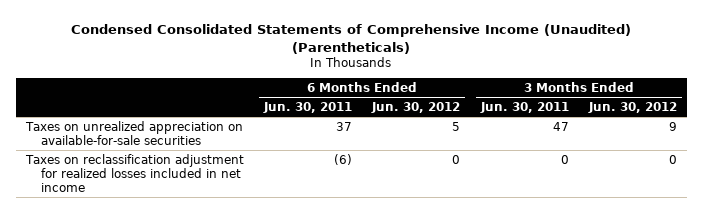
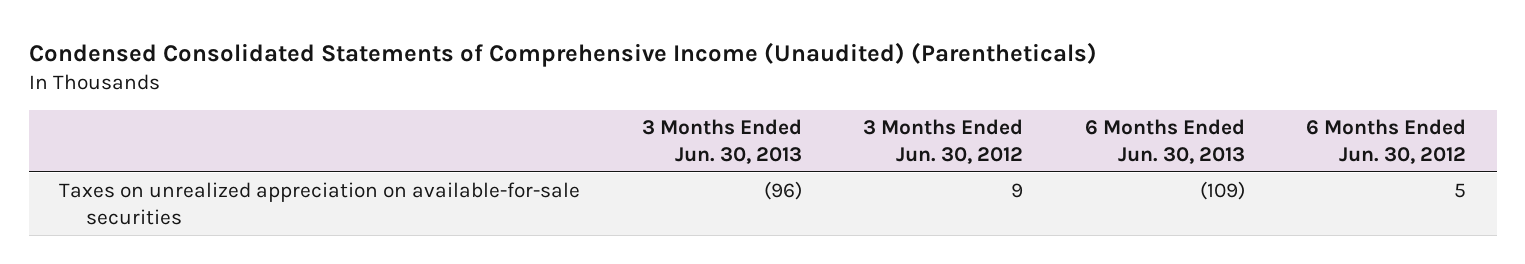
[263,101,353,113] Jun. 30, 2011 -> none
[479,101,569,113] Jun. 30, 2011 -> none
none -> [641,119,802,164] 3 Months Ended Jun. 30, 2013
none -> [1084,119,1245,164] 6 Months Ended Jun. 30, 2013
[25,153,245,192] Taxes on reclassification adjustment for realized losses included in net income -> none

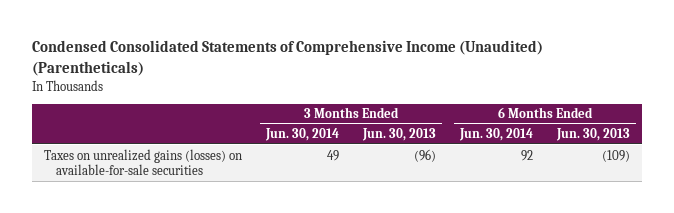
[863,119,1024,164] 3 Months Ended Jun. 30, 2012 -> none
[1305,119,1466,164] 6 Months Ended Jun. 30, 2012 -> none
none -> [265,128,340,142] Jun. 30, 2014
none -> [459,128,534,142] Jun. 30, 2014
[59,182,581,225] Taxes on unrealized appreciation on available-for-sale securities -> [44,148,243,176] Taxes on unrealized gains (losses) on available-for-sale securities

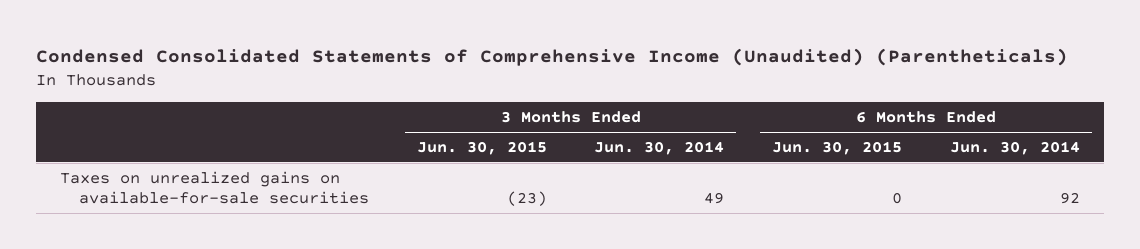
[362,128,437,142] Jun. 30, 2013 -> none
[555,128,630,142] Jun. 30, 2013 -> none
none -> [416,140,547,155] Jun. 30, 2015
none -> [772,140,903,155] Jun. 30, 2015
[44,148,243,176] Taxes on unrealized gains (losses) on available-for-sale securities -> [59,170,369,205] Taxes on unrealized gains on available-for-sale securities

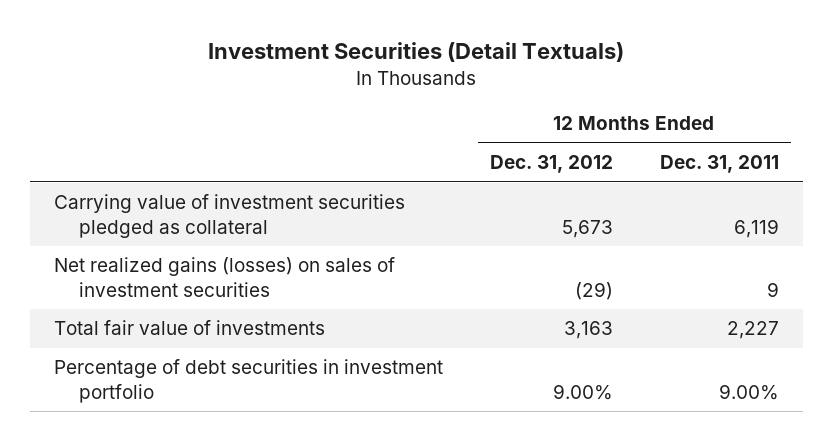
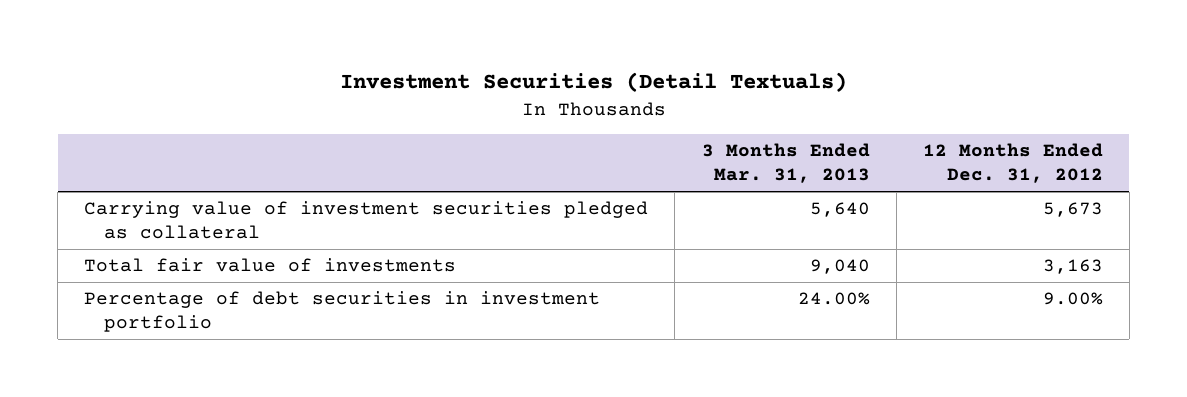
[660,155,780,174] Dec. 31, 2011 -> none
none -> [701,143,870,184] 3 Months Ended Mar. 31, 2013
[53,257,395,297] Net realized gains (losses) on sales of investment securities -> none

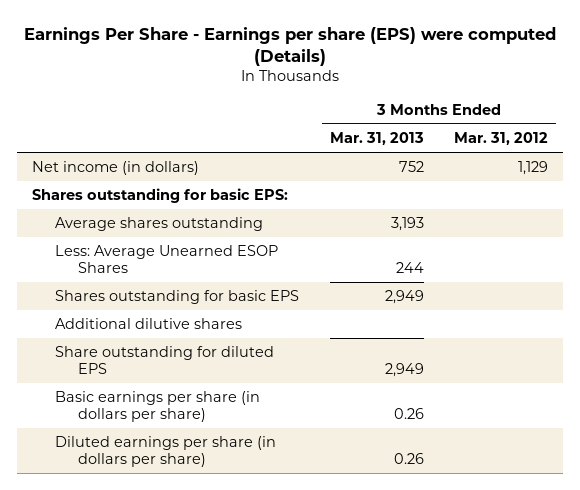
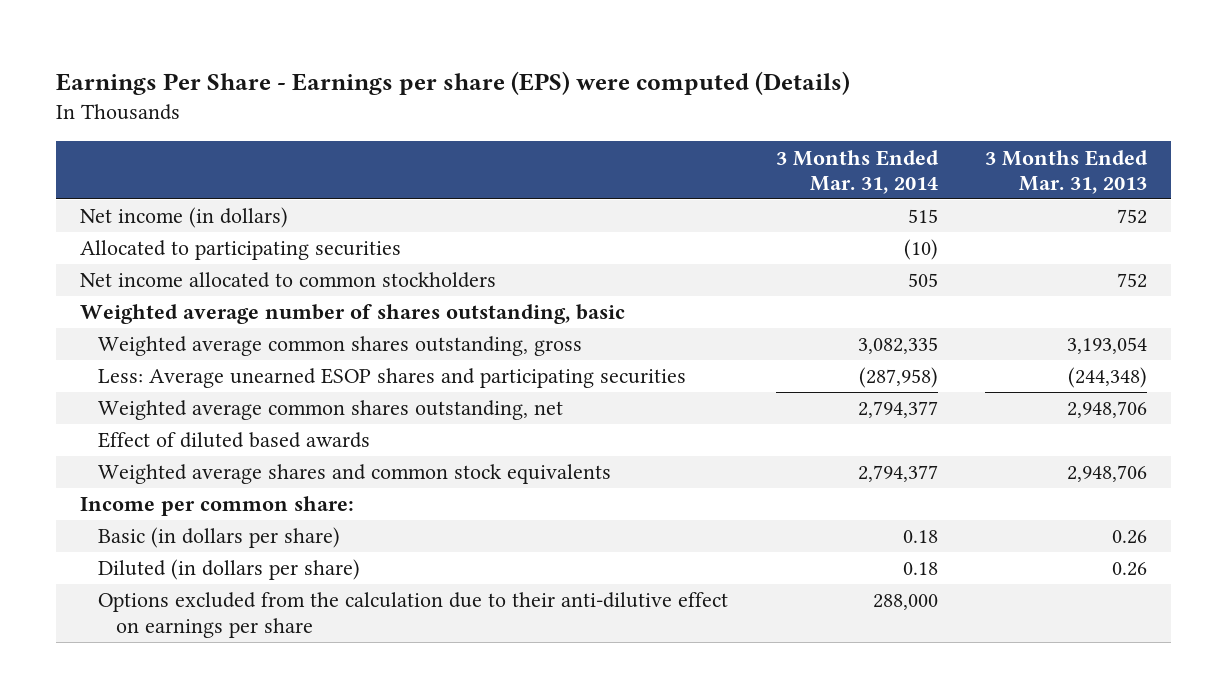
[454,132,549,146] Mar. 31, 2012 -> none
none -> [775,149,939,194] 3 Months Ended Mar. 31, 2014
[55,318,243,330] Additional dilutive shares -> none
[55,346,275,375] Share outstanding for diluted EPS -> none
none -> [79,240,401,261] Allocated to participating securities
none -> [79,272,496,289] Net income allocated to common stockholders
[32,188,289,204] Shares outstanding for basic EPS: -> [79,304,625,325] Weighted average number of shares outstanding, basic
[55,217,264,232] Average shares outstanding -> [98,336,583,357] Weighted average common shares outstanding, gross
[390,217,424,232] 3,193 -> [1067,337,1148,355] 3,193,054
[55,245,279,274] Less: Average Unearned ESOP Shares -> [98,368,687,389] Less: Average unearned ESOP shares and participating securities
[395,262,424,274] 244 -> [1068,367,1148,389] (244,348)
[55,290,300,305] Shares outstanding for basic EPS -> [98,400,564,421] Weighted average common shares outstanding, net
[384,290,424,305] 2,949 -> [1067,401,1148,419] 2,948,706
none -> [98,432,371,449] Effect of diluted based awards
none -> [98,464,612,485] Weighted average shares and common stock equivalents
none -> [79,496,354,517] Income per common share:
[55,391,261,423] Basic earnings per share (in dollars per share) -> [98,527,341,549] Basic (in dollars per share)
[55,436,277,468] Diluted earnings per share (in dollars per share) -> [98,559,361,581] Diluted (in dollars per share)
none -> [98,592,729,638] Options excluded from the calculation due to their anti-dilutive effect on earnings per share

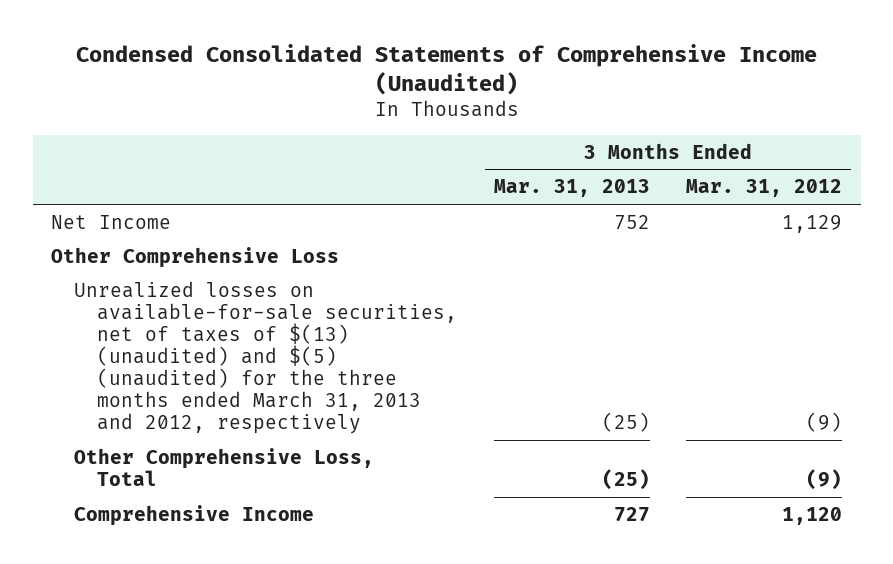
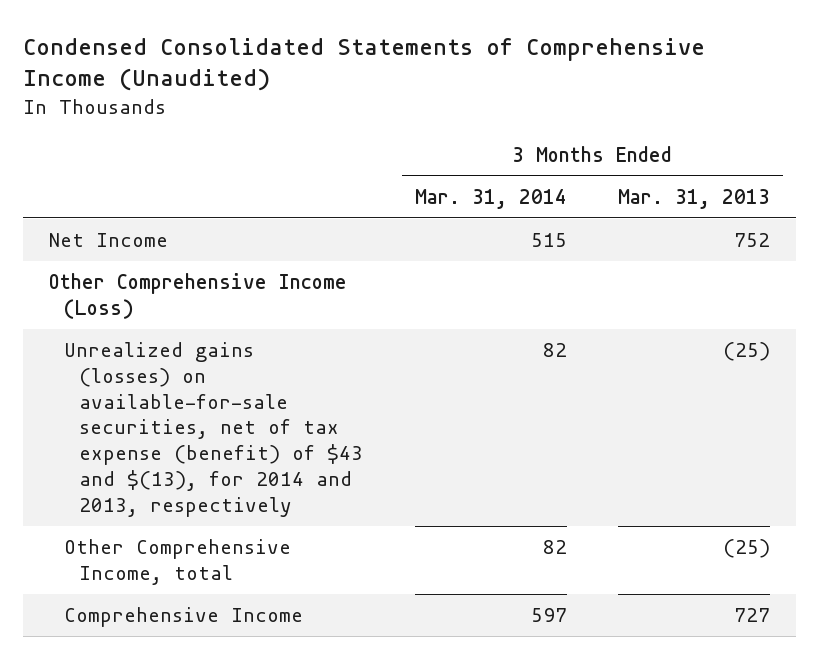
[686,179,843,198] Mar. 31, 2012 -> none
none -> [414,188,567,209] Mar. 31, 2014
[50,246,339,268] Other Comprehensive Loss -> [49,272,348,319] Other Comprehensive Income (Loss)
[73,280,458,435] Unrealized losses on available-for-sale securities, net of taxes of $(13) (unaudited) and $(5) (unaudited) for the three months ended March 31, 2013 and 2012, respectively -> [64,341,364,517] Unrealized gains (losses) on available-for-sale securities, net of tax expense (benefit) of $43 and $(13), for 2014 and 2013, respectively
[73,447,374,486] Other Comprehensive Loss, Total -> [64,538,292,585] Other Comprehensive Income, total

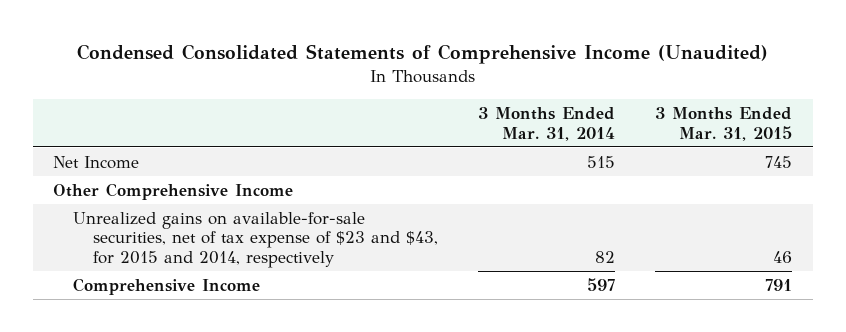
[618,188,771,209] Mar. 31, 2013 -> none
none -> [655,106,793,141] 3 Months Ended Mar. 31, 2015
[64,538,292,585] Other Comprehensive Income, total -> none
[49,272,348,319] Other Comprehensive Income (Loss) -> [53,182,294,200] Other Comprehensive Income
[64,341,364,517] Unrealized gains (losses) on available-for-sale securities, net of tax expense (benefit) of $43 and $(13), for 2014 and 2013, respectively -> [72,211,438,269] Unrealized gains on available-for-sale securities, net of tax expense of $23 and $43, for 2015 and 2014, respectively

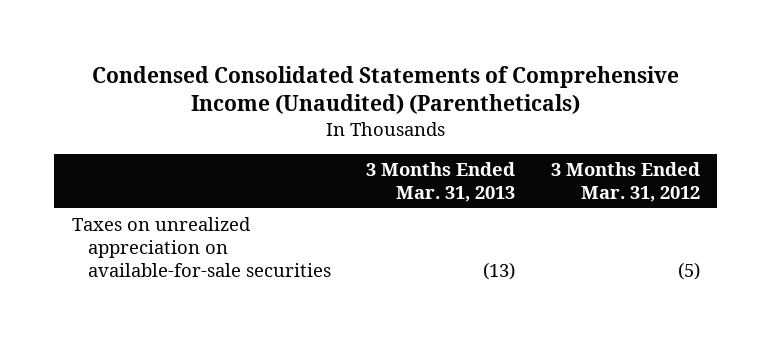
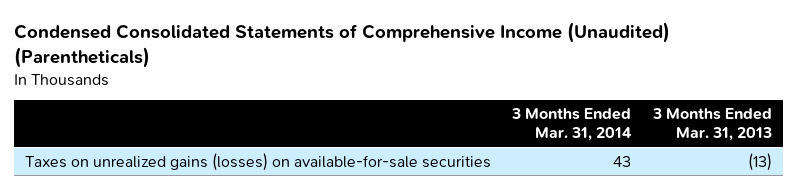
[550,162,700,203] 3 Months Ended Mar. 31, 2012 -> none
none -> [511,108,633,142] 3 Months Ended Mar. 31, 2014
[71,216,332,278] Taxes on unrealized appreciation on available-for-sale securities -> [24,153,491,172] Taxes on unrealized gains (losses) on available-for-sale securities

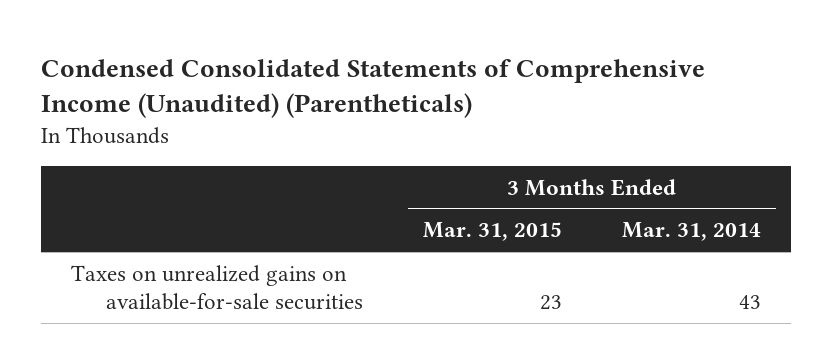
[652,108,773,142] 3 Months Ended Mar. 31, 2013 -> none
none -> [423,222,563,242] Mar. 31, 2015
[24,153,491,172] Taxes on unrealized gains (losses) on available-for-sale securities -> [70,264,364,311] Taxes on unrealized gains on available-for-sale securities

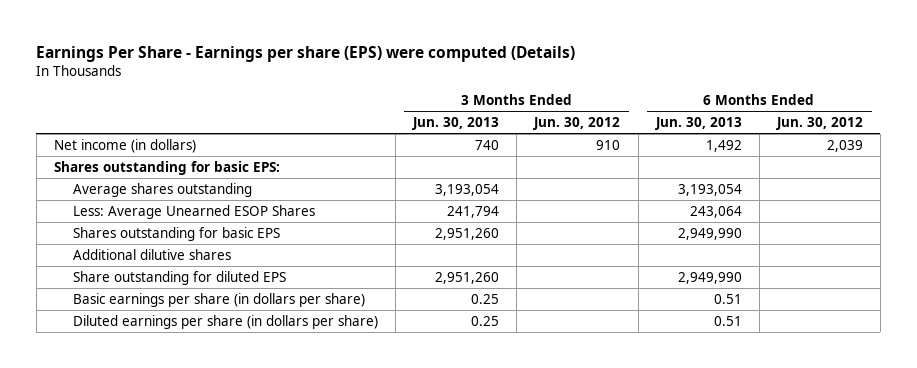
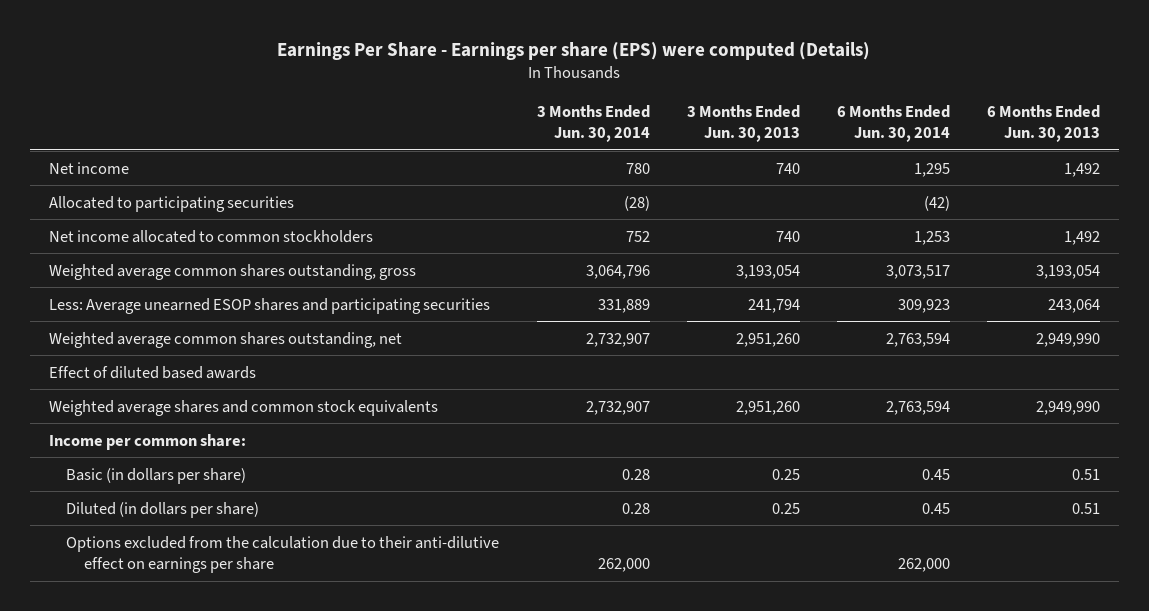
[533,117,621,131] Jun. 30, 2012 -> none
[775,117,863,131] Jun. 30, 2012 -> none
none -> [536,104,650,143] 3 Months Ended Jun. 30, 2014
none -> [836,104,950,143] 6 Months Ended Jun. 30, 2014
[53,160,280,175] Shares outstanding for basic EPS: -> none
[72,248,231,260] Additional dilutive shares -> none
[53,138,196,153] Net income (in dollars) -> [48,161,129,174] Net income
none -> [48,195,294,212] Allocated to participating securities
none -> [48,229,373,243] Net income allocated to common stockholders
[72,182,252,197] Average shares outstanding -> [48,263,416,280] Weighted average common shares outstanding, gross
[72,204,315,219] Less: Average Unearned ESOP Shares -> [48,297,490,314] Less: Average unearned ESOP shares and participating securities
[72,226,280,241] Shares outstanding for basic EPS -> [48,331,402,348] Weighted average common shares outstanding, net
none -> [48,365,256,379] Effect of diluted based awards
[72,270,286,285] Share outstanding for diluted EPS -> [48,399,438,416] Weighted average shares and common stock equivalents
none -> [48,433,246,450] Income per common share:
[72,292,365,307] Basic earnings per share (in dollars per share) -> [66,467,247,484] Basic (in dollars per share)
[72,314,378,329] Diluted earnings per share (in dollars per share) -> [66,501,260,518] Diluted (in dollars per share)
none -> [66,535,500,573] Options excluded from the calculation due to their anti-dilutive effect on earnings per share

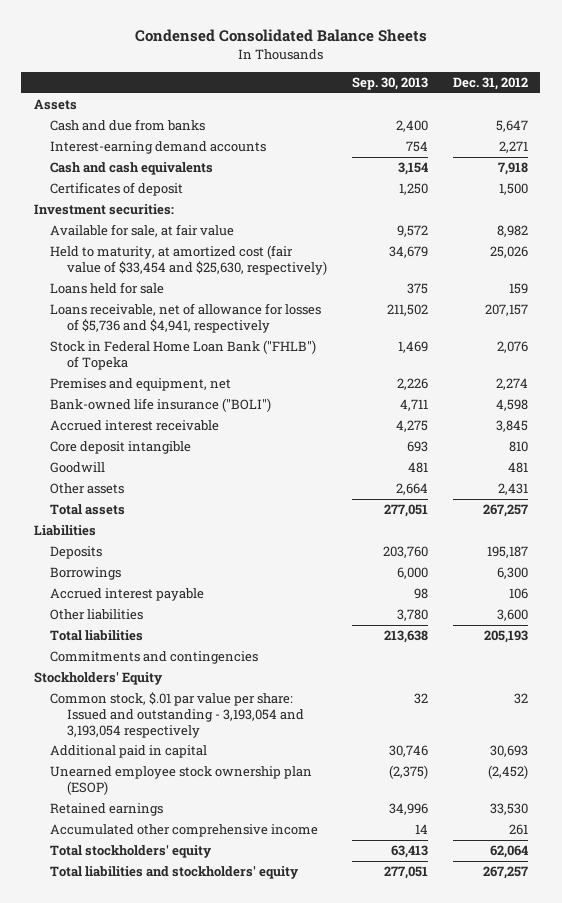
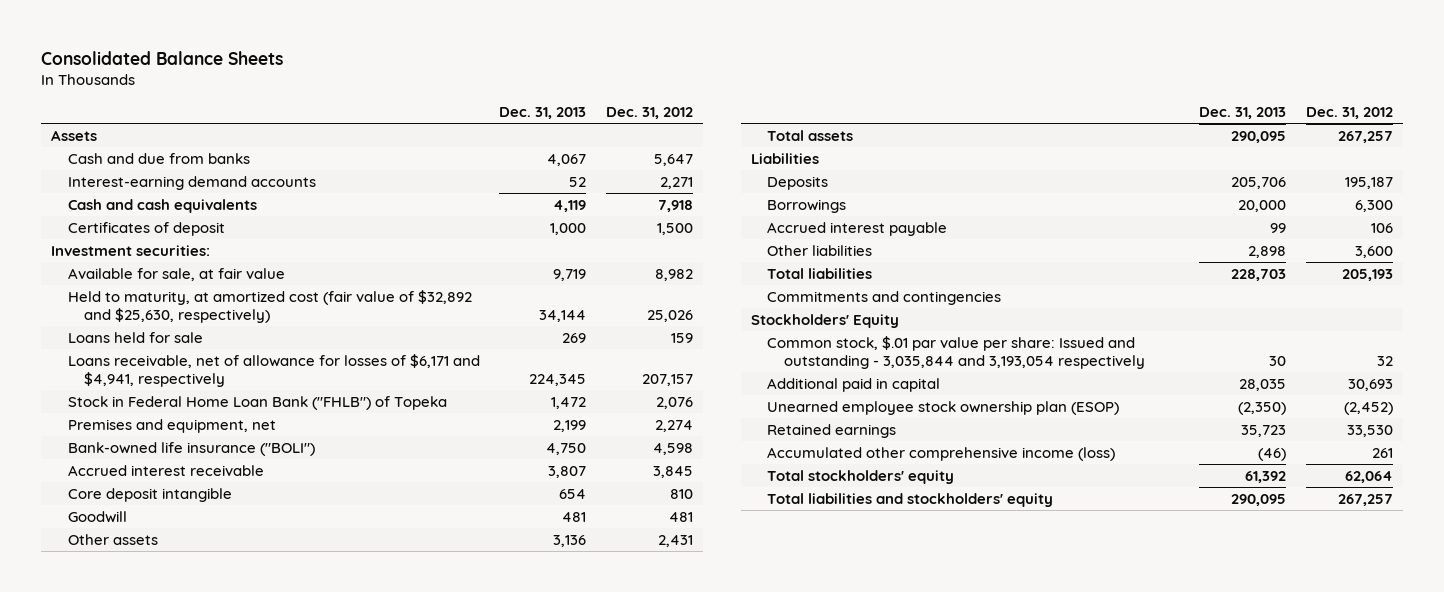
[134,29,427,43] Condensed Consolidated Balance Sheets -> [41,50,284,65] Consolidated Balance Sheets
[351,76,428,90] Sep. 30, 2013 -> none
none -> [499,106,587,119] Dec. 31, 2013
[50,245,327,275] Held to maturity, at amortized cost (fair value of $33,454 and $25,630, respectively) -> [67,289,472,323] Held to maturity, at amortized cost (fair value of $32,892 and $25,630, respectively)
[50,303,322,333] Loans receivable, net of allowance for losses of $5,736 and $4,941, respectively -> [67,353,480,387] Loans receivable, net of allowance for losses of $6,171 and $4,941, respectively
[50,692,304,738] Common stock, $.01 par value per share: Issued and outstanding - 3,193,054 and 3,193,054 respectively -> [767,335,1146,369] Common stock, $.01 par value per share: Issued and outstanding - 3,035,844 and 3,193,054 respectively
[50,824,319,838] Accumulated other comprehensive income -> [767,446,1116,461] Accumulated other comprehensive income (loss)

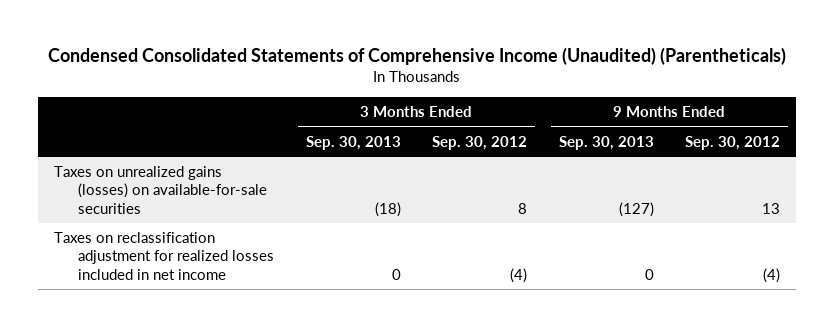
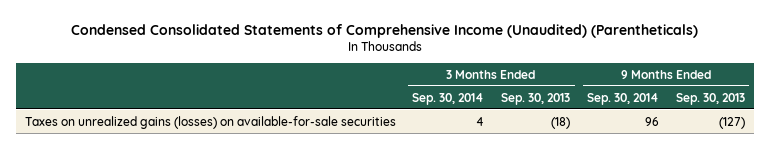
[432,135,528,150] Sep. 30, 2012 -> none
[685,135,781,150] Sep. 30, 2012 -> none
none -> [412,92,485,105] Sep. 30, 2014
none -> [587,92,660,105] Sep. 30, 2014
[54,232,275,280] Taxes on reclassification adjustment for realized losses included in net income -> none

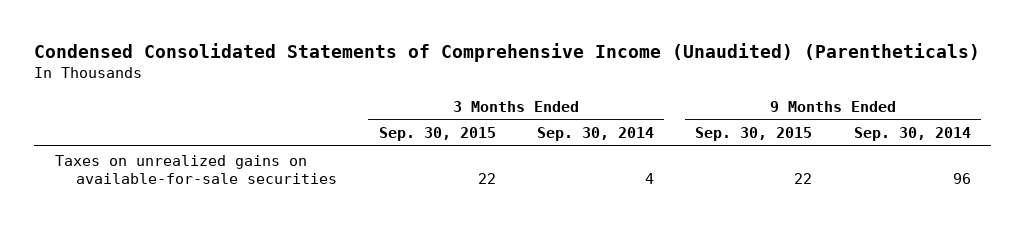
[501,92,571,105] Sep. 30, 2013 -> none
[676,92,746,105] Sep. 30, 2013 -> none
none -> [378,127,496,142] Sep. 30, 2015
none -> [695,127,813,142] Sep. 30, 2015
[24,115,396,129] Taxes on unrealized gains (losses) on available-for-sale securities -> [54,154,338,184] Taxes on unrealized gains on available-for-sale securities

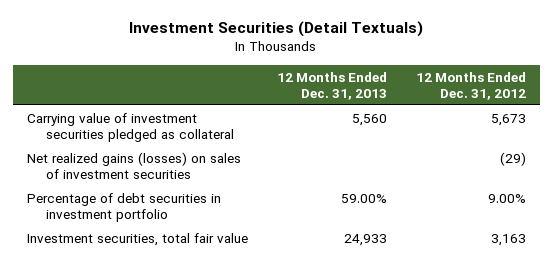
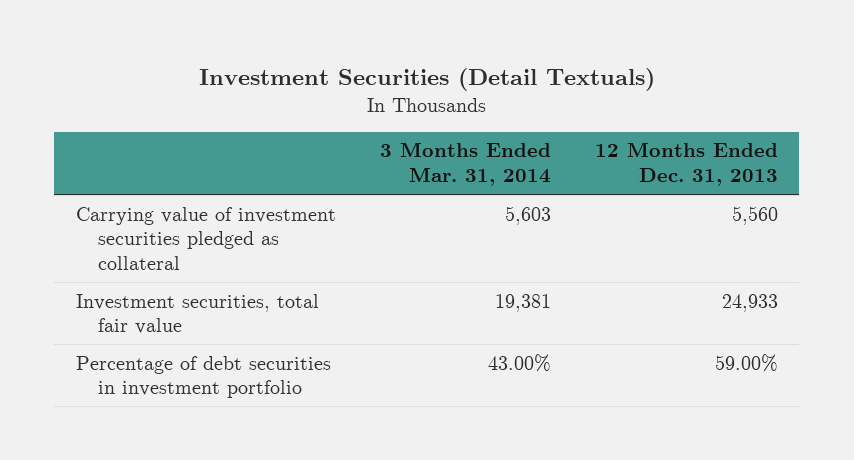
[415,71,526,100] 12 Months Ended Dec. 31, 2012 -> none
none -> [379,142,551,187] 3 Months Ended Mar. 31, 2014
[26,151,241,179] Net realized gains (losses) on sales of investment securities -> none
[26,192,221,222] Percentage of debt securities in investment portfolio -> [76,355,332,399] Percentage of debt securities in investment portfolio

